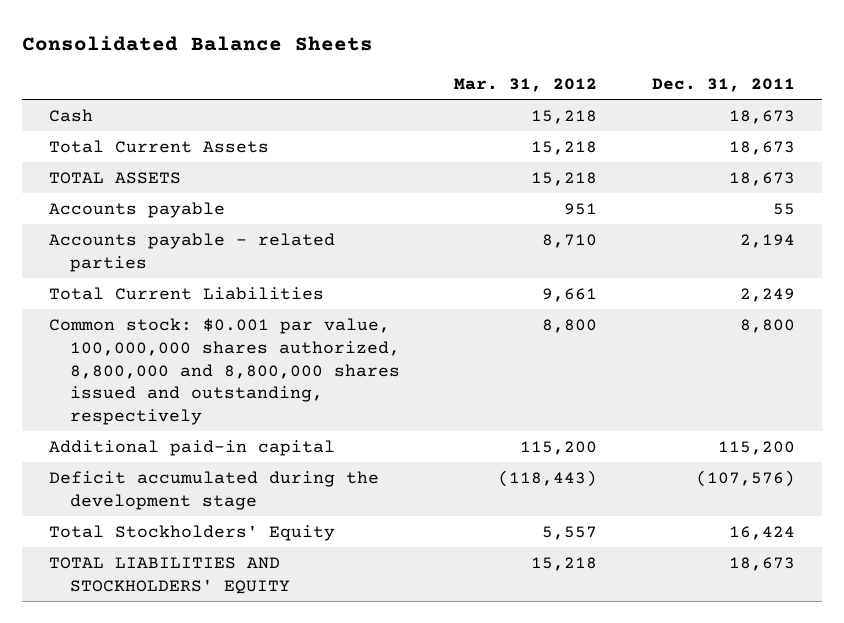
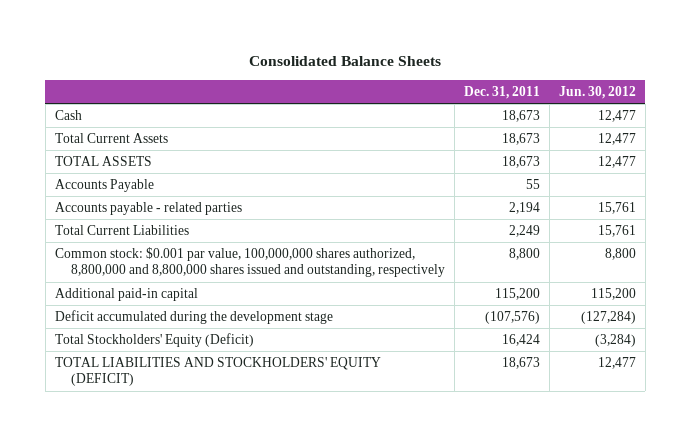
[454,78,598,93] Mar. 31, 2012 -> none
none -> [558,85,636,99] Jun. 30, 2012
[49,201,226,218] Accounts payable -> [54,179,154,193] Accounts Payable
[49,524,336,541] Total Stockholders' Equity -> [54,333,254,348] Total Stockholders' Equity (Deficit)
[49,556,290,594] TOTAL LIABILITIES AND STOCKHOLDERS' EQUITY -> [54,357,381,387] TOTAL LIABILITIES AND STOCKHOLDERS' EQUITY (DEFICIT)

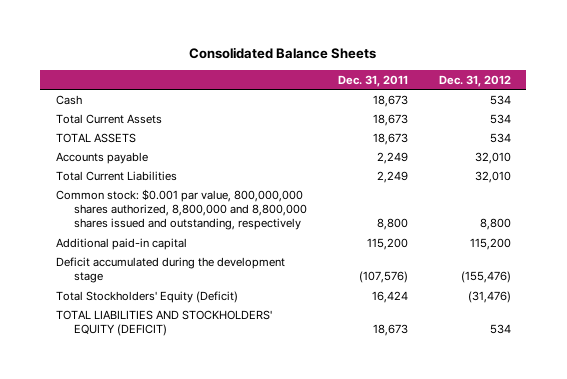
[558,85,636,99] Jun. 30, 2012 -> none
none -> [438,74,511,87] Dec. 31, 2012
[54,202,242,216] Accounts payable - related parties -> none
[54,179,154,193] Accounts Payable -> [55,151,148,164] Accounts payable
[525,179,540,190] 55 -> [377,151,409,164] 2,249
[54,247,445,278] Common stock: $0.001 par value, 100,000,000 shares authorized, 8,800,000 and 8,800,000 shares issued and outstanding, respectively -> [55,188,308,231] Common stock: $0.001 par value, 800,000,000 shares authorized, 8,800,000 and 8,800,000 shares issued and outstanding, respectively

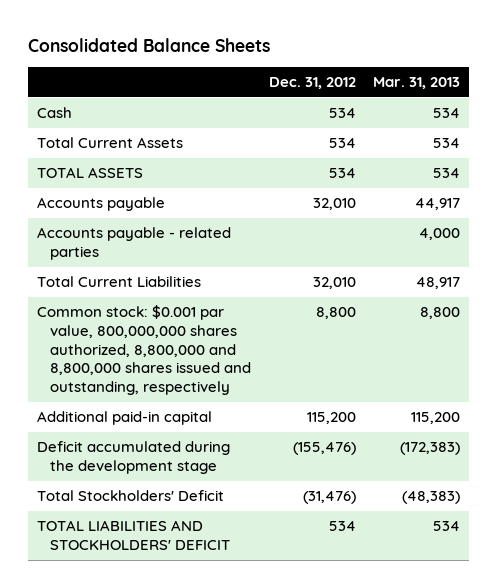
[338,74,409,87] Dec. 31, 2011 -> none
none -> [373,77,461,90] Mar. 31, 2013
none -> [36,227,231,260] Accounts payable - related parties
[55,290,238,303] Total Stockholders' Equity (Deficit) -> [36,490,224,502] Total Stockholders' Deficit
[55,309,272,337] TOTAL LIABILITIES AND STOCKHOLDERS' EQUITY (DEFICIT) -> [36,520,231,550] TOTAL LIABILITIES AND STOCKHOLDERS' DEFICIT

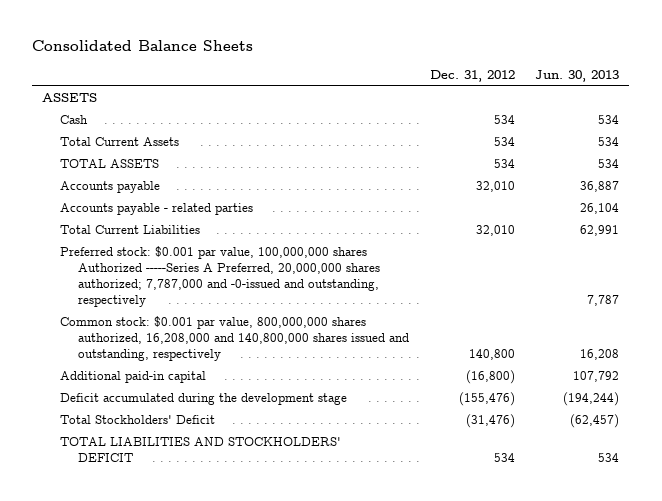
[373,77,461,90] Mar. 31, 2013 -> none
none -> [535,70,620,83] Jun. 30, 2013
none -> [42,93,98,103] ASSETS
none -> [60,246,381,308] Preferred stock: $0.001 par value, 100,000,000 shares Authorized -----Series A Preferred, 20,000,000 shares authorized; 7,787,000 and -0-issued and outstanding, respectively
[36,305,252,396] Common stock: $0.001 par value, 800,000,000 shares authorized, 8,800,000 and 8,800,000 shares issued and outstanding, respectively -> [60,316,410,362] Common stock: $0.001 par value, 800,000,000 shares authorized, 16,208,000 and 140,800,000 shares issued and outstanding, respectively
[315,307,356,320] 8,800 -> [468,349,515,361] 140,800
[306,412,356,425] 115,200 -> [465,370,515,385] (16,800)

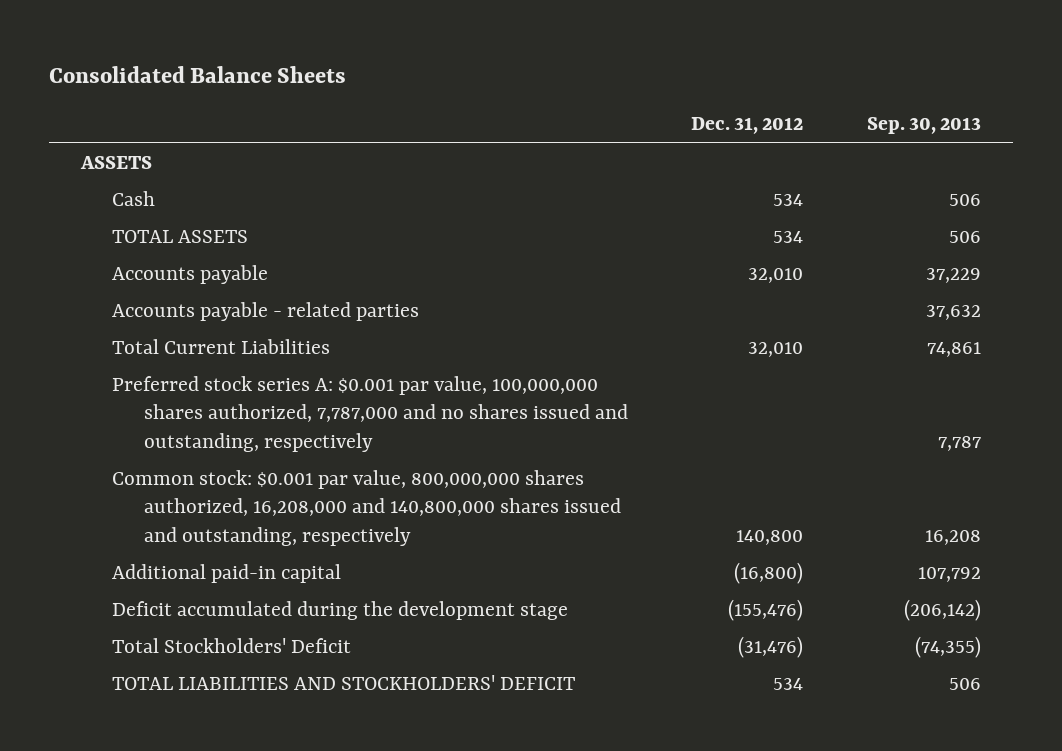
[535,70,620,83] Jun. 30, 2013 -> none
none -> [867,117,982,135] Sep. 30, 2013
[60,137,180,147] Total Current Assets -> none
[60,246,381,308] Preferred stock: $0.001 par value, 100,000,000 shares Authorized -----Series A Preferred, 20,000,000 shares authorized; 7,787,000 and -0-issued and outstanding, respectively -> [112,375,628,452] Preferred stock series A: $0.001 par value, 100,000,000 shares authorized, 7,787,000 and no shares issued and outstanding, respectively

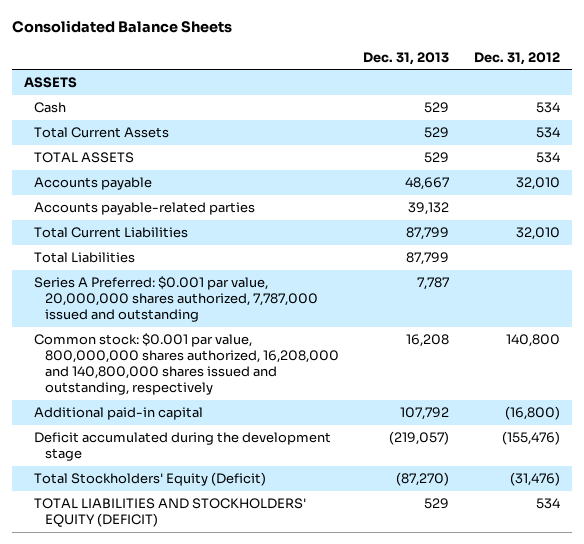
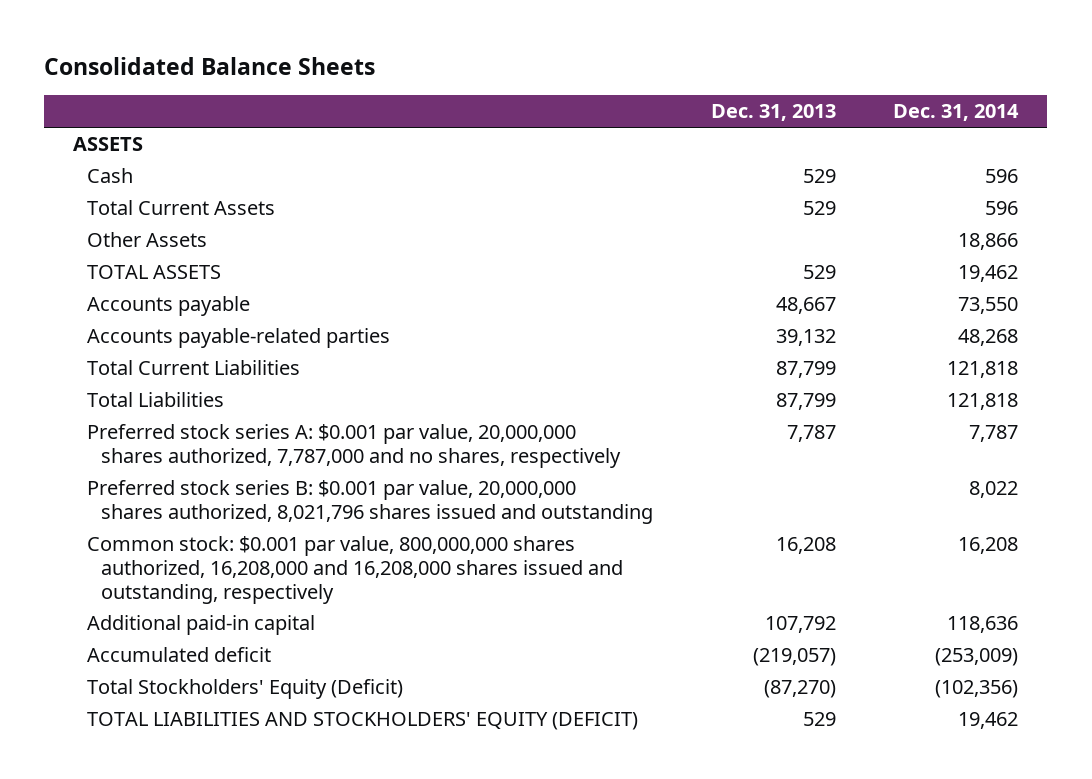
[473,51,560,65] Dec. 31, 2012 -> none
none -> [893,104,1020,122] Dec. 31, 2014
none -> [87,232,208,248] Other Assets
[34,276,318,322] Series A Preferred: $0.001 par value, 20,000,000 shares authorized, 7,787,000 issued and outstanding -> [87,424,622,468] Preferred stock series A: $0.001 par value, 20,000,000 shares authorized, 7,787,000 and no shares, respectively
none -> [87,480,654,524] Preferred stock series B: $0.001 par value, 20,000,000 shares authorized, 8,021,796 shares issued and outstanding
[34,333,339,395] Common stock: $0.001 par value, 800,000,000 shares authorized, 16,208,000 and 140,800,000 shares issued and outstanding, respectively -> [87,536,624,604] Common stock: $0.001 par value, 800,000,000 shares authorized, 16,208,000 and 16,208,000 shares issued and outstanding, respectively
[34,432,332,462] Deficit accumulated during the development stage -> [87,647,272,663] Accumulated deficit

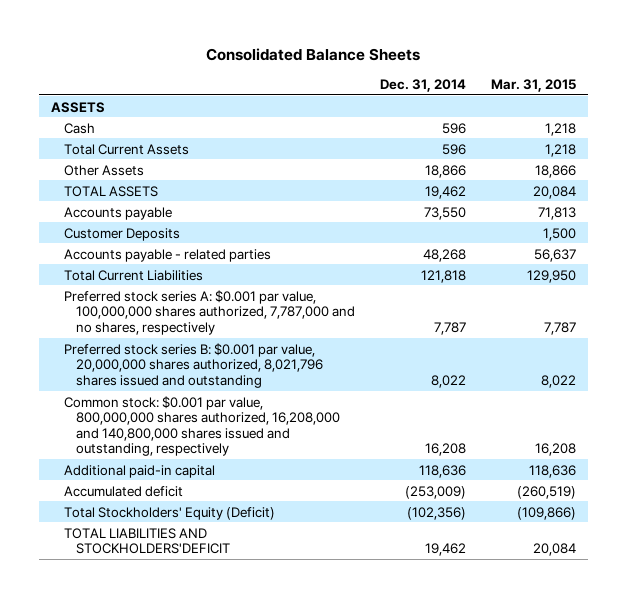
[710,104,836,122] Dec. 31, 2013 -> none
none -> [490,78,576,92] Mar. 31, 2015
none -> [63,227,180,241] Customer Deposits
[87,328,391,349] Accounts payable-related parties -> [63,248,271,262] Accounts payable - related parties
[87,392,225,408] Total Liabilities -> none
[87,424,622,468] Preferred stock series A: $0.001 par value, 20,000,000 shares authorized, 7,787,000 and no shares, respectively -> [63,289,356,335] Preferred stock series A: $0.001 par value, 100,000,000 shares authorized, 7,787,000 and no shares, respectively
[87,536,624,604] Common stock: $0.001 par value, 800,000,000 shares authorized, 16,208,000 and 16,208,000 shares issued and outstanding, respectively -> [63,395,341,457] Common stock: $0.001 par value, 800,000,000 shares authorized, 16,208,000 and 140,800,000 shares issued and outstanding, respectively
[87,712,639,731] TOTAL LIABILITIES AND STOCKHOLDERS' EQUITY (DEFICIT) -> [63,527,231,555] TOTAL LIABILITIES AND STOCKHOLDERS'DEFICIT

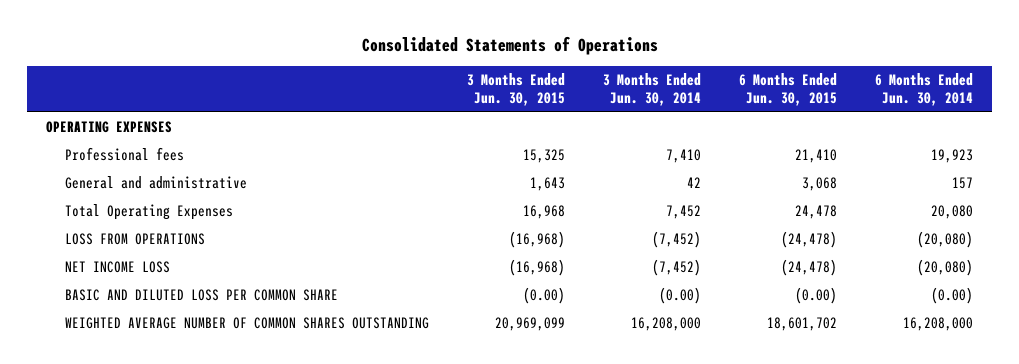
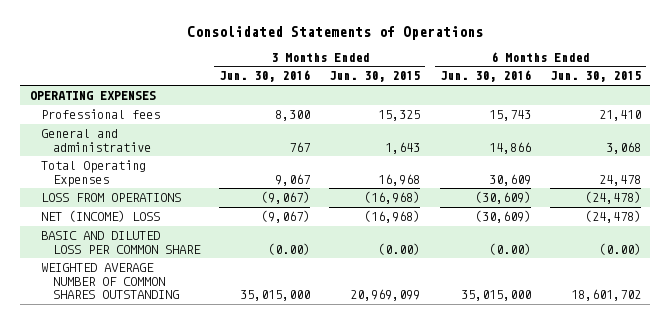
[602,73,701,106] 3 Months Ended Jun. 30, 2014 -> none
[874,73,973,106] 6 Months Ended Jun. 30, 2014 -> none
none -> [219,70,311,83] Jun. 30, 2016
none -> [439,70,531,83] Jun. 30, 2016
[64,261,170,274] NET INCOME LOSS -> [41,210,161,223] NET (INCOME) LOSS

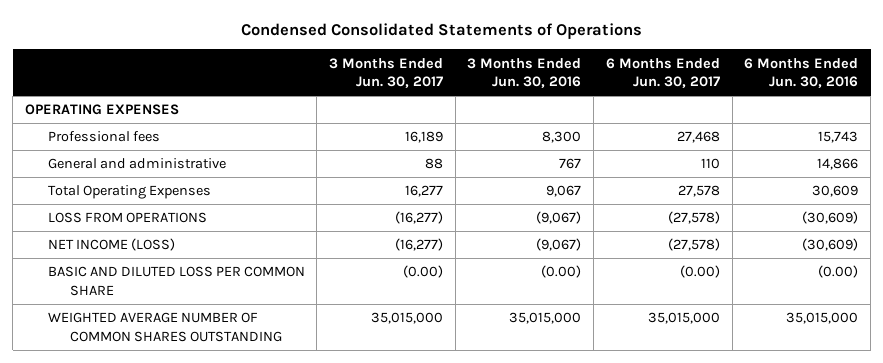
[187,25,484,40] Consolidated Statements of Operations -> [240,22,642,39] Condensed Consolidated Statements of Operations
[329,71,421,83] Jun. 30, 2015 -> none
[549,71,641,83] Jun. 30, 2015 -> none
none -> [329,57,444,88] 3 Months Ended Jun. 30, 2017
none -> [605,57,720,88] 6 Months Ended Jun. 30, 2017
[41,210,161,223] NET (INCOME) LOSS -> [47,238,175,252] NET INCOME (LOSS)

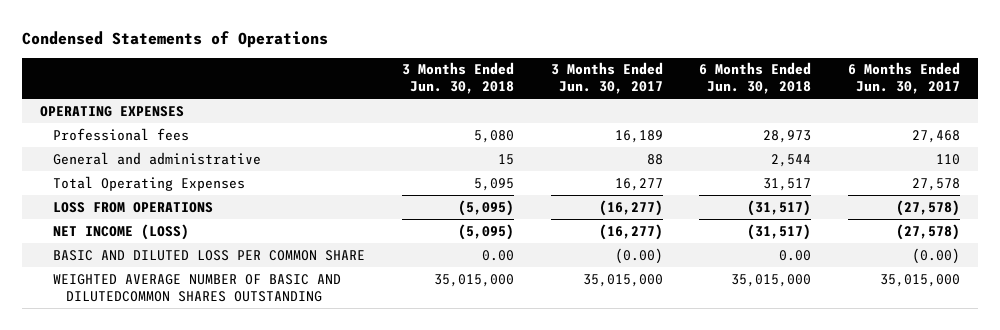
[240,22,642,39] Condensed Consolidated Statements of Operations -> [22,30,329,48] Condensed Statements of Operations
[467,57,582,88] 3 Months Ended Jun. 30, 2016 -> none
[744,57,859,88] 6 Months Ended Jun. 30, 2016 -> none
none -> [402,62,515,95] 3 Months Ended Jun. 30, 2018
none -> [699,62,812,95] 6 Months Ended Jun. 30, 2018
[47,312,283,342] WEIGHTED AVERAGE NUMBER OF COMMON SHARES OUTSTANDING -> [53,273,342,302] WEIGHTED AVERAGE NUMBER OF BASIC AND DILUTEDCOMMON SHARES OUTSTANDING

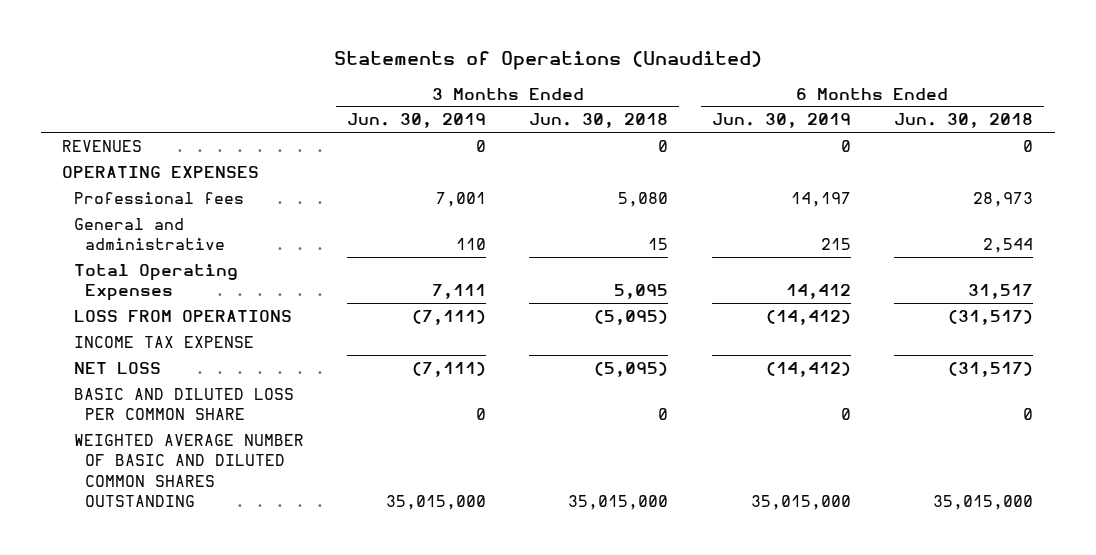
[22,30,329,48] Condensed Statements of Operations -> [333,51,762,71] Statements of Operations (Unaudited)
[550,62,663,95] 3 Months Ended Jun. 30, 2017 -> none
[847,62,960,95] 6 Months Ended Jun. 30, 2017 -> none
none -> [346,113,486,129] Jun. 30, 2019
none -> [711,113,851,129] Jun. 30, 2019
none -> [62,139,143,152] REVENUES
none -> [73,335,254,348] INCOME TAX EXPENSE
[53,223,190,240] NET INCOME (LOSS) -> [73,361,161,374] NET LOSS
[482,249,515,261] 0.00 -> [658,408,669,421] 0
[779,249,812,261] 0.00 -> [1023,408,1034,421] 0
[53,273,342,302] WEIGHTED AVERAGE NUMBER OF BASIC AND DILUTEDCOMMON SHARES OUTSTANDING -> [73,433,304,508] WEIGHTED AVERAGE NUMBER OF BASIC AND DILUTED COMMON SHARES OUTSTANDING

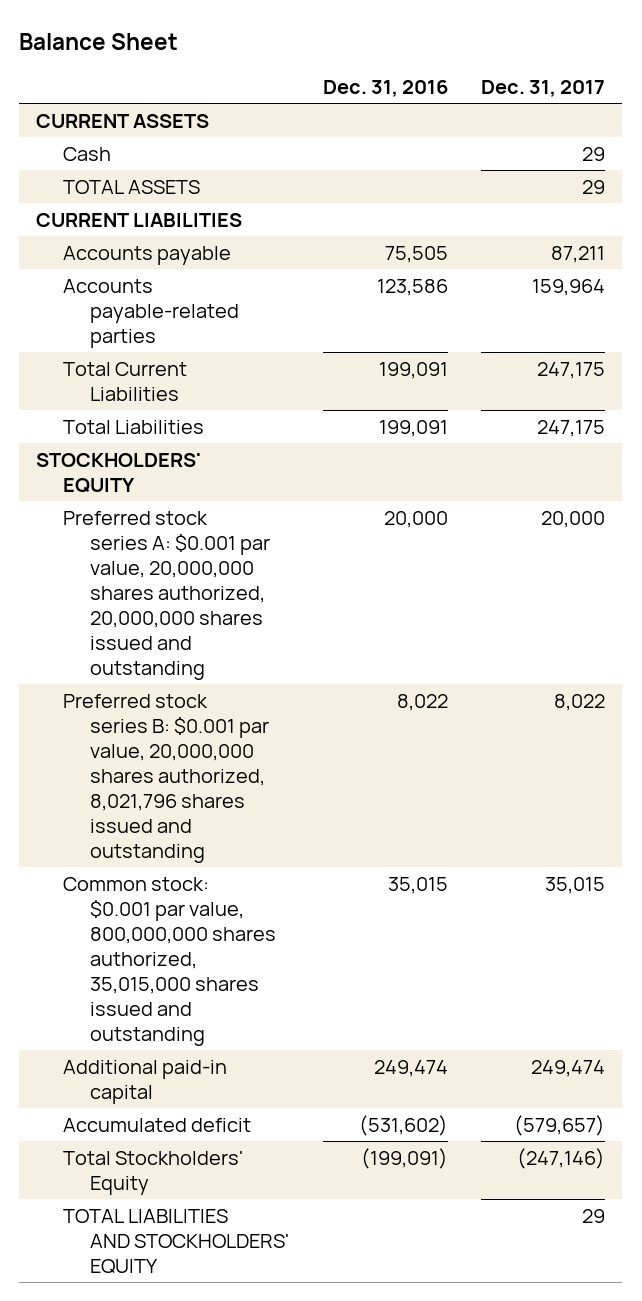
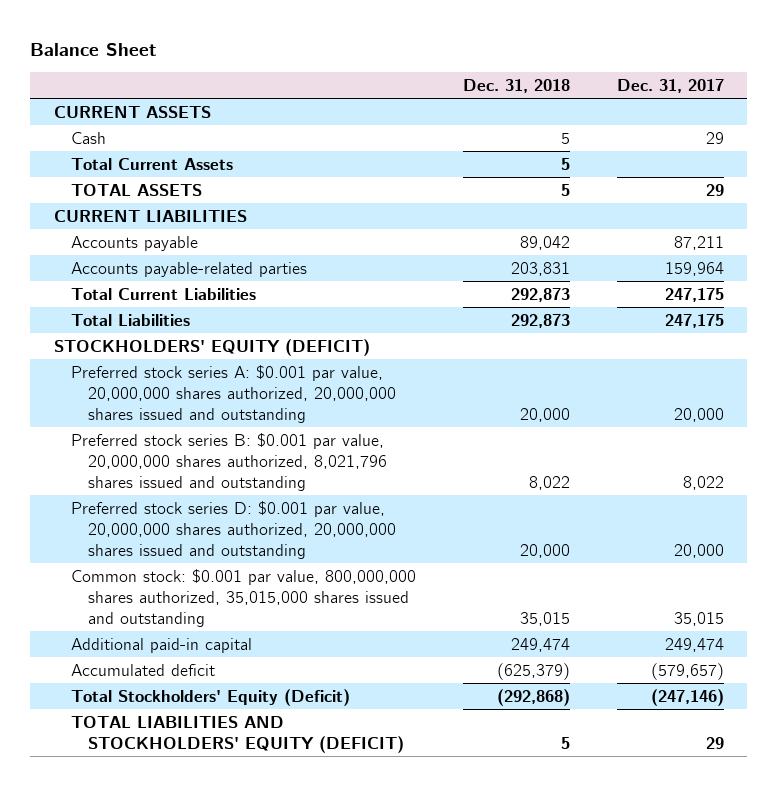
[322,79,448,97] Dec. 31, 2016 -> none
none -> [462,78,570,93] Dec. 31, 2018
none -> [71,157,234,170] Total Current Assets
[36,452,202,493] STOCKHOLDERS' EQUITY -> [53,338,370,356] STOCKHOLDERS' EQUITY (DEFICIT)
none -> [71,500,397,559] Preferred stock series D: $0.001 par value, 20,000,000 shares authorized, 20,000,000 shares issued and outstanding
[62,1150,243,1195] Total Stockholders' Equity -> [71,688,351,706] Total Stockholders' Equity (Deficit)
[62,1208,289,1274] TOTAL LIABILITIES AND STOCKHOLDERS' EQUITY -> [71,715,405,753] TOTAL LIABILITIES AND STOCKHOLDERS' EQUITY (DEFICIT)

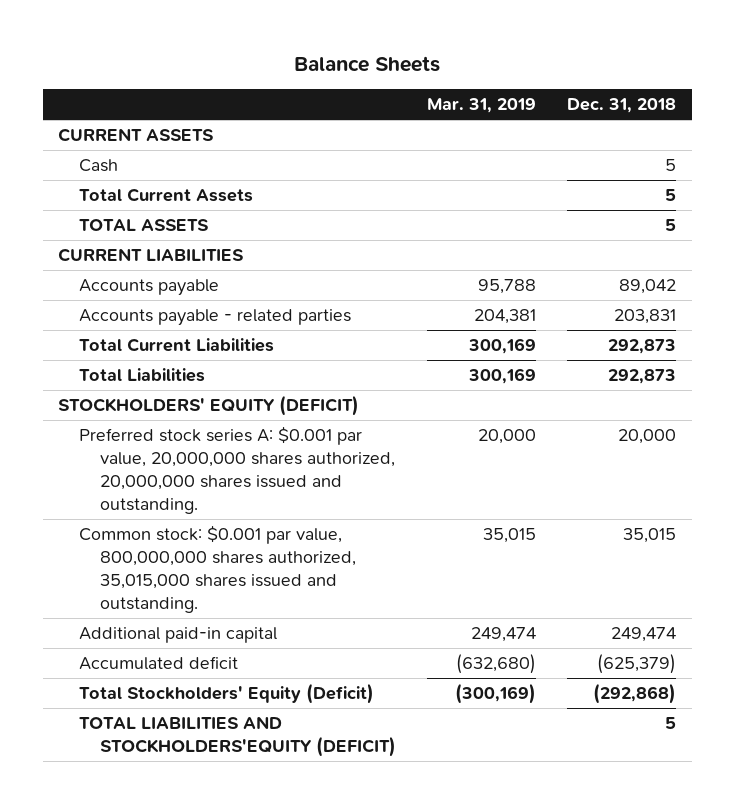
[30,42,158,56] Balance Sheet -> [294,55,441,72] Balance Sheets
[616,78,724,93] Dec. 31, 2017 -> none
none -> [427,98,537,114] Mar. 31, 2019
[71,261,308,277] Accounts payable-related parties -> [79,309,352,327] Accounts payable - related parties
[71,432,388,491] Preferred stock series B: $0.001 par value, 20,000,000 shares authorized, 8,021,796 shares issued and outstanding -> none
[71,500,397,559] Preferred stock series D: $0.001 par value, 20,000,000 shares authorized, 20,000,000 shares issued and outstanding -> none
[71,364,397,423] Preferred stock series A: $0.001 par value, 20,000,000 shares authorized, 20,000,000 shares issued and outstanding -> [79,426,396,515] Preferred stock series A: $0.001 par value, 20,000,000 shares authorized, 20,000,000 shares issued and outstanding.
[71,568,417,627] Common stock: $0.001 par value, 800,000,000 shares authorized, 35,015,000 shares issued and outstanding -> [79,525,357,614] Common stock: $0.001 par value, 800,000,000 shares authorized, 35,015,000 shares issued and outstanding.
[71,715,405,753] TOTAL LIABILITIES AND STOCKHOLDERS' EQUITY (DEFICIT) -> [79,716,397,758] TOTAL LIABILITIES AND STOCKHOLDERS'EQUITY (DEFICIT)

